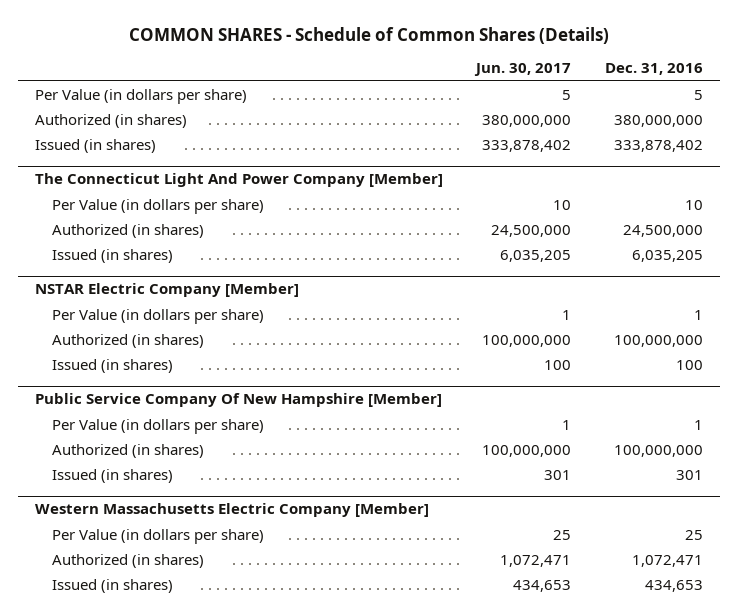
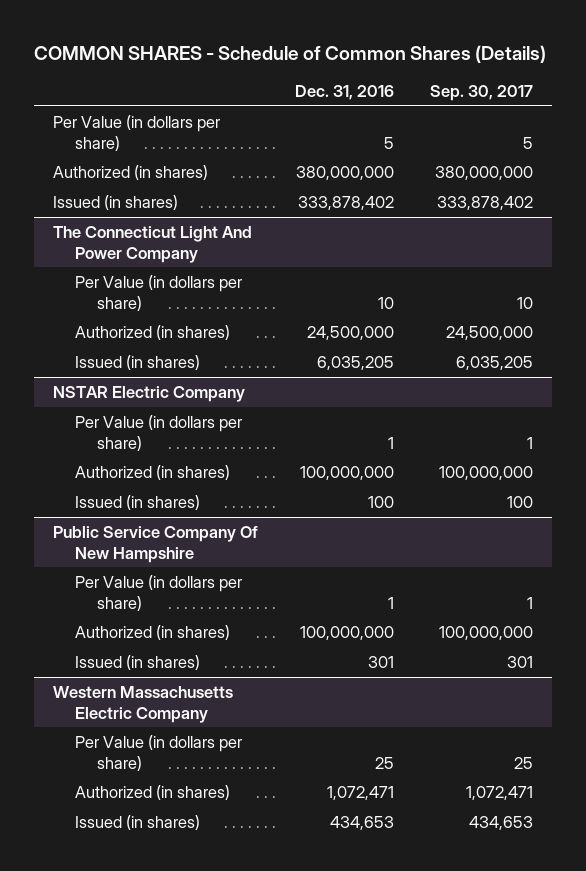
[474,63,572,77] Jun. 30, 2017 -> none
none -> [430,84,534,101] Sep. 30, 2017
[34,173,443,188] The Connecticut Light And Power Company [Member] -> [52,225,252,263] The Connecticut Light And Power Company
[34,283,299,298] NSTAR Electric Company [Member] -> [52,385,245,402] NSTAR Electric Company
[34,393,442,408] Public Service Company Of New Hampshire [Member] -> [52,525,258,563] Public Service Company Of New Hampshire
[34,503,429,518] Western Massachusetts Electric Company [Member] -> [52,685,233,723] Western Massachusetts Electric Company

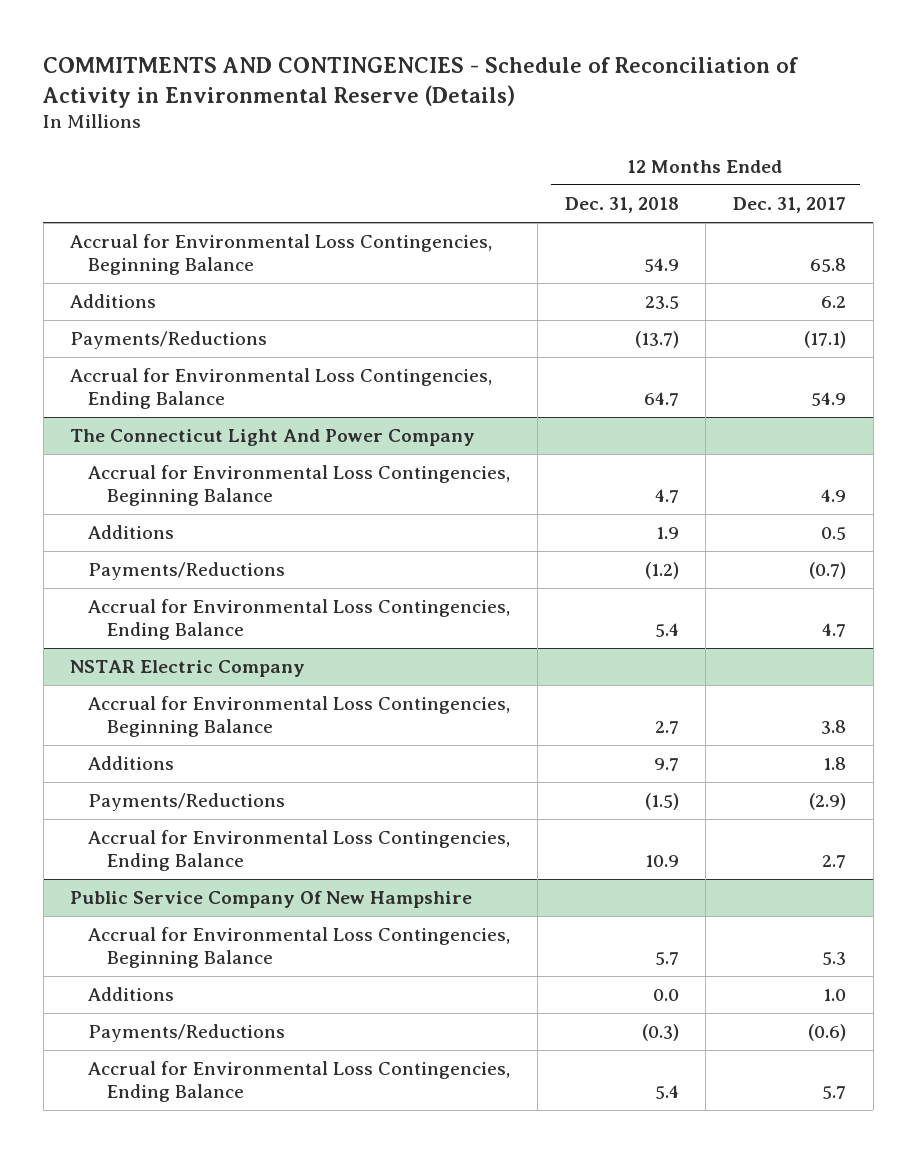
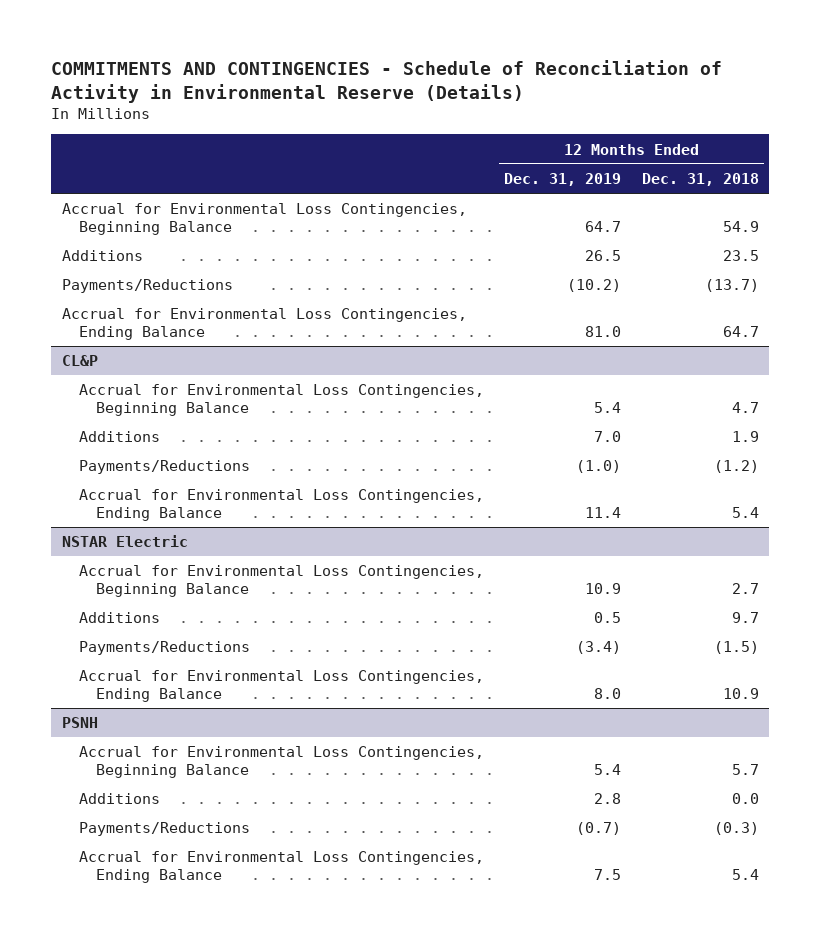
[733,197,847,214] Dec. 31, 2017 -> none
none -> [504,173,622,187] Dec. 31, 2019
[70,429,476,447] The Connecticut Light And Power Company -> [61,355,98,367] CL&P
[70,660,306,678] NSTAR Electric Company -> [61,535,188,548] NSTAR Electric
[70,891,473,909] Public Service Company Of New Hampshire -> none
none -> [61,717,98,729] PSNH

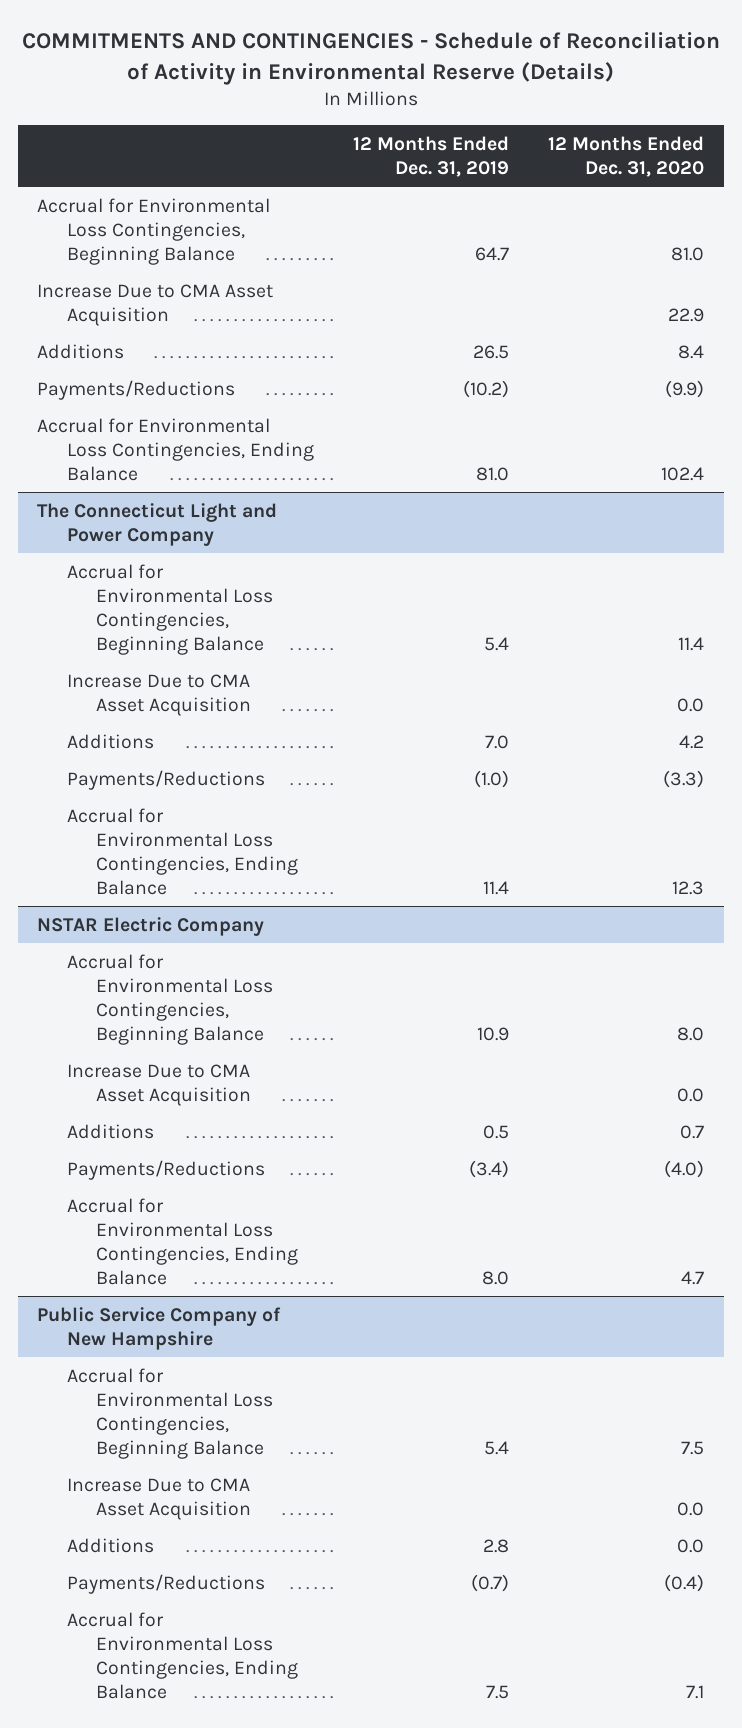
[641,173,759,187] Dec. 31, 2018 -> none
none -> [548,135,705,178] 12 Months Ended Dec. 31, 2020
none -> [37,283,274,326] Increase Due to CMA Asset Acquisition
[61,355,98,367] CL&P -> [37,502,278,546] The Connecticut Light and Power Company
none -> [66,673,251,716] Increase Due to CMA Asset Acquisition
[61,535,188,548] NSTAR Electric -> [37,916,265,936] NSTAR Electric Company
none -> [66,1063,251,1106] Increase Due to CMA Asset Acquisition
[61,717,98,729] PSNH -> [37,1306,282,1350] Public Service Company of New Hampshire
none -> [66,1477,251,1520] Increase Due to CMA Asset Acquisition

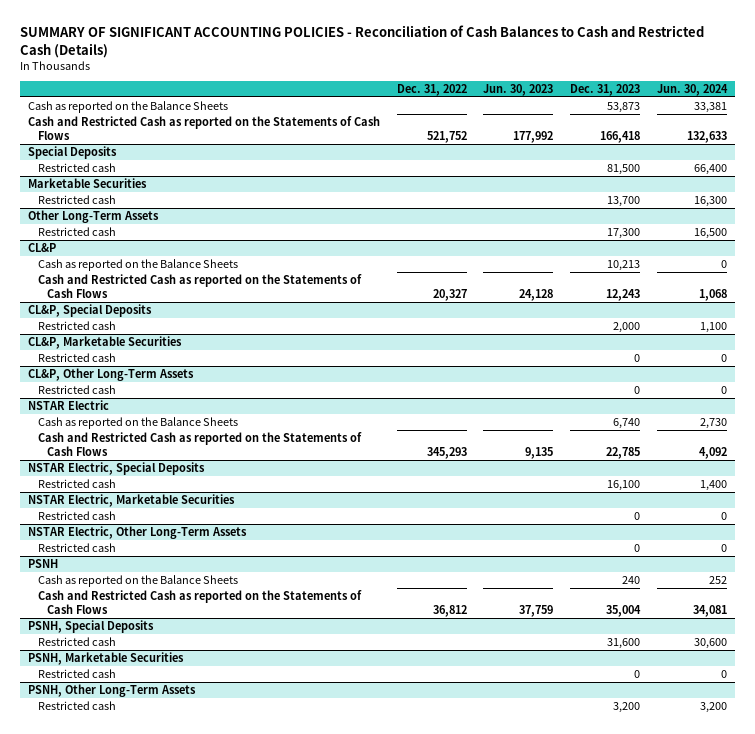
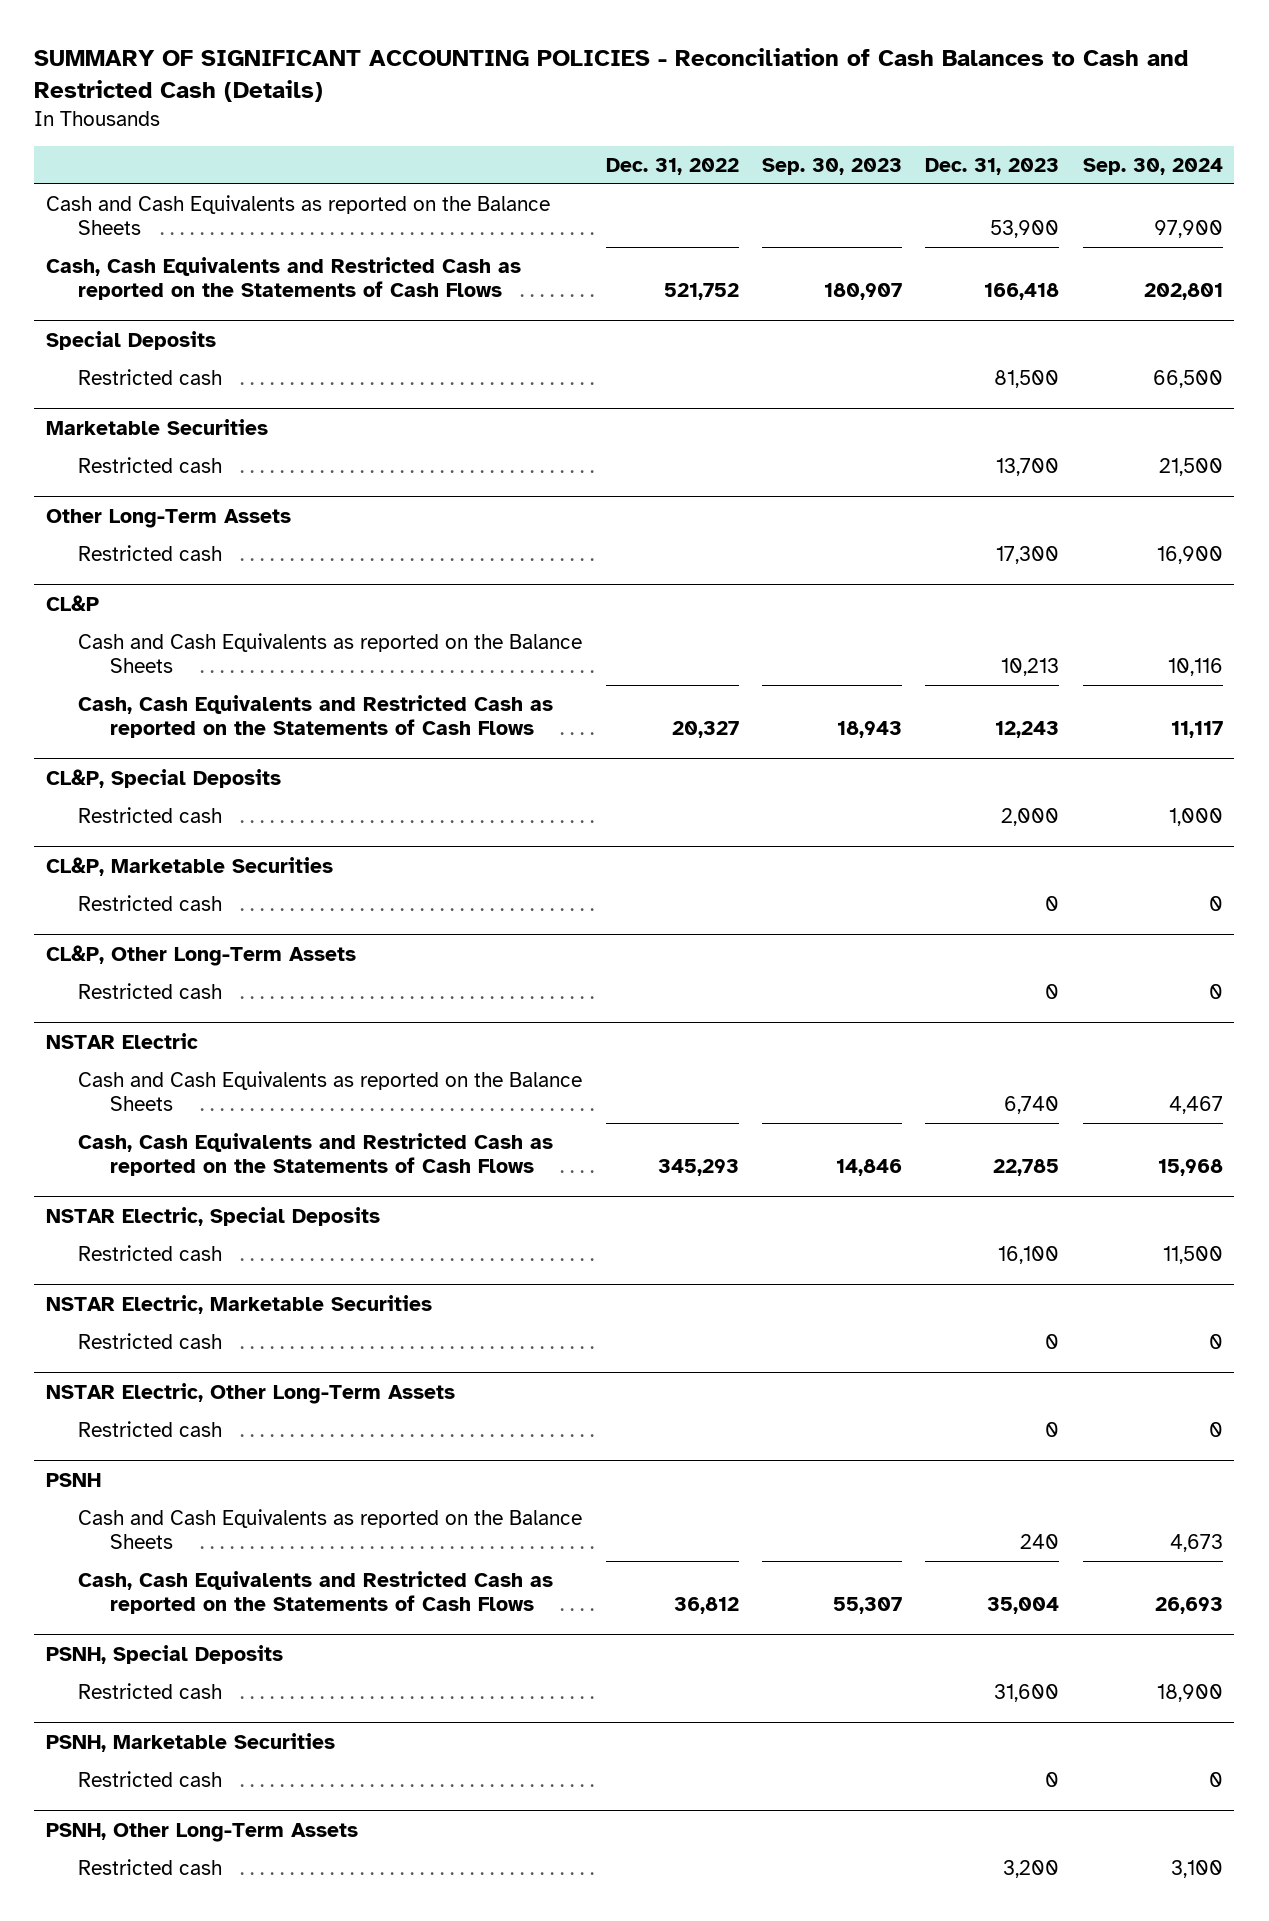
[483,83,554,96] Jun. 30, 2023 -> none
[656,83,728,96] Jun. 30, 2024 -> none
none -> [761,157,902,175] Sep. 30, 2023
none -> [1082,157,1223,175] Sep. 30, 2024
[28,101,229,114] Cash as reported on the Balance Sheets -> [46,194,551,235] Cash and Cash Equivalents as reported on the Balance Sheets
[607,102,641,114] 53,873 -> [990,219,1060,238] 53,900
[28,116,381,140] Cash and Restricted Cash as reported on the Statements of Cash Flows -> [46,256,522,300] Cash, Cash Equivalents and Restricted Cash as reported on the Statements of Cash Flows
[37,259,238,272] Cash as reported on the Balance Sheets -> [78,632,583,673] Cash and Cash Equivalents as reported on the Balance Sheets
[37,274,362,298] Cash and Restricted Cash as reported on the Statements of Cash Flows -> [78,694,554,738] Cash, Cash Equivalents and Restricted Cash as reported on the Statements of Cash Flows
[37,417,238,430] Cash as reported on the Balance Sheets -> [78,1070,583,1111] Cash and Cash Equivalents as reported on the Balance Sheets
[37,432,362,456] Cash and Restricted Cash as reported on the Statements of Cash Flows -> [78,1132,554,1176] Cash, Cash Equivalents and Restricted Cash as reported on the Statements of Cash Flows
[37,575,238,588] Cash as reported on the Balance Sheets -> [78,1508,583,1549] Cash and Cash Equivalents as reported on the Balance Sheets
[37,590,362,614] Cash and Restricted Cash as reported on the Statements of Cash Flows -> [78,1570,554,1614] Cash, Cash Equivalents and Restricted Cash as reported on the Statements of Cash Flows

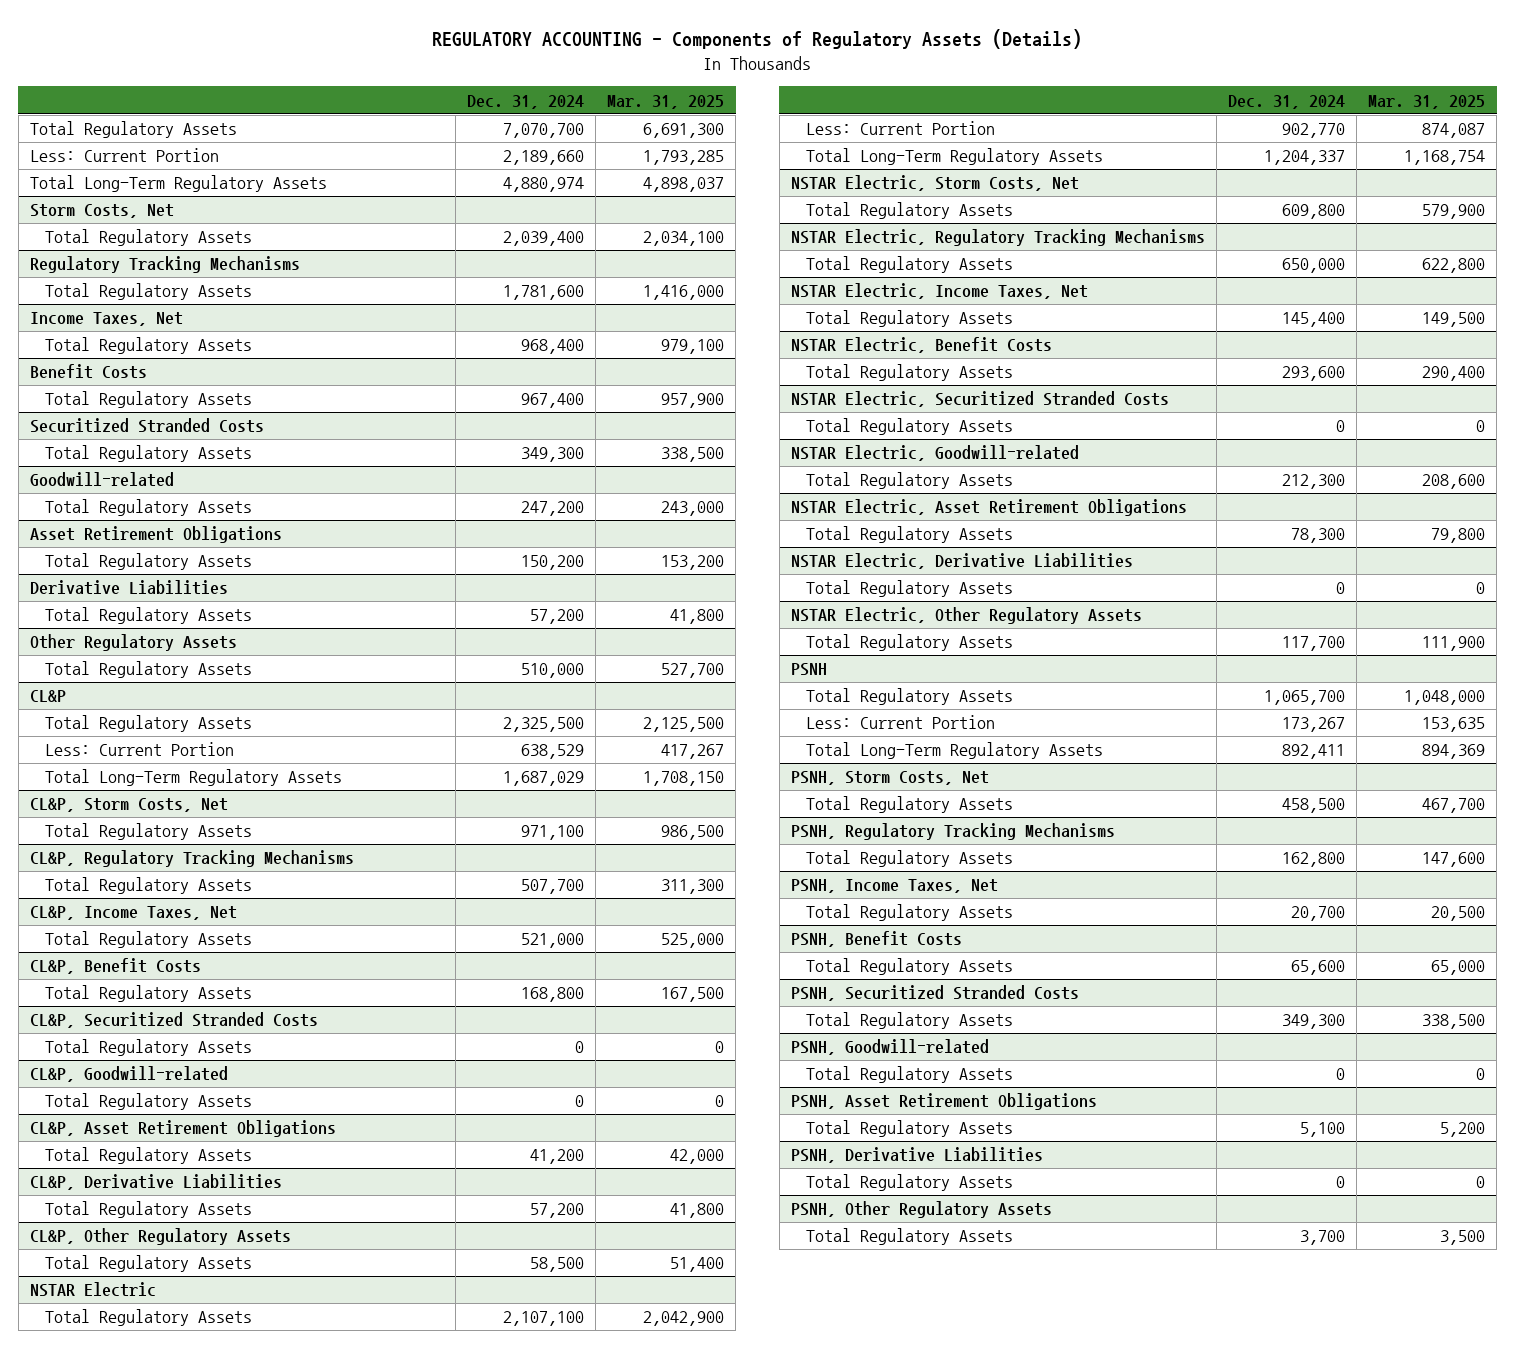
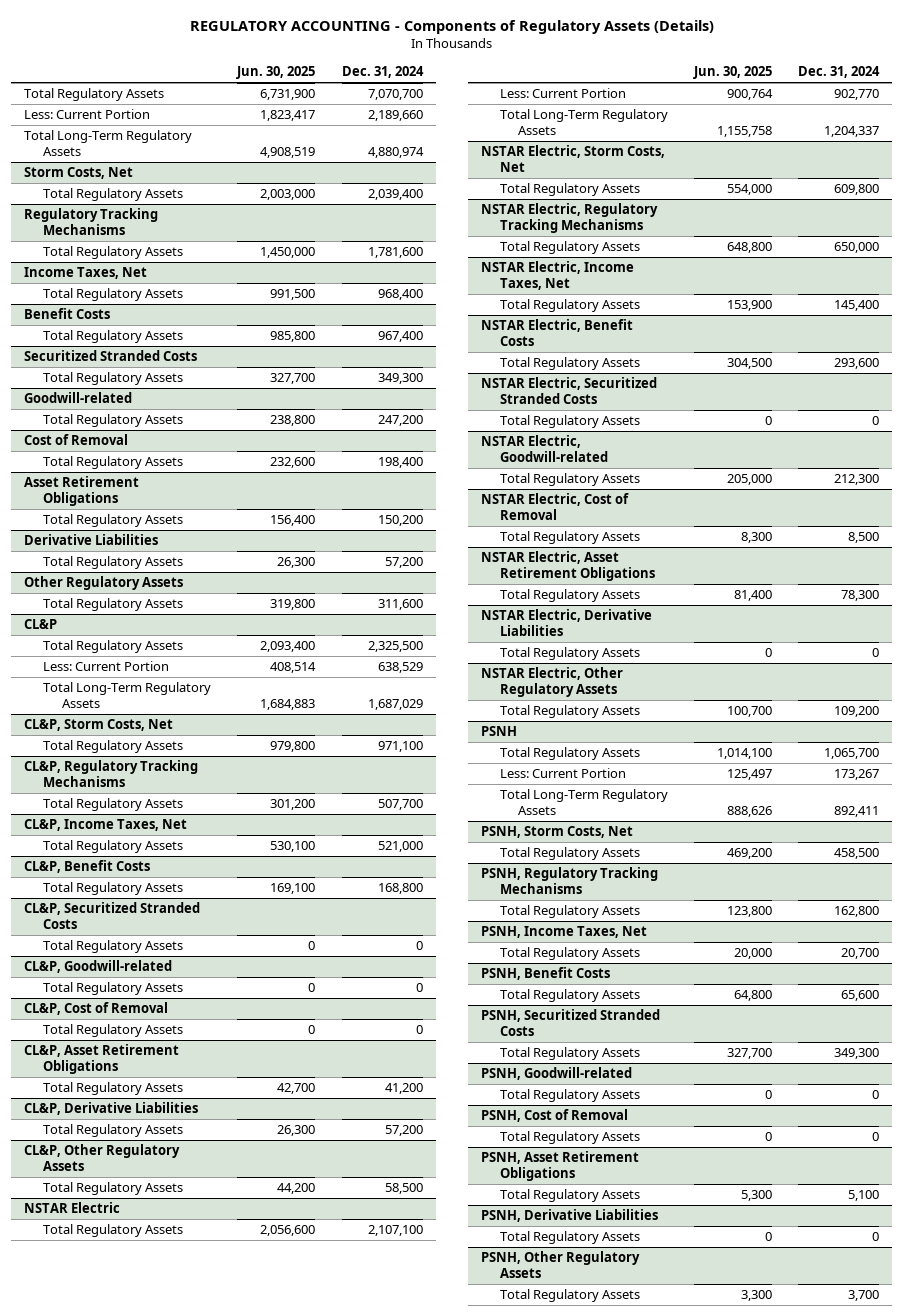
[607,94,725,109] Mar. 31, 2025 -> none
none -> [236,66,316,80] Jun. 30, 2025
none -> [24,434,129,446] Cost of Removal
none -> [43,456,184,470] Total Regulatory Assets
[520,663,584,679] 510,000 -> [377,599,423,611] 311,600
none -> [24,1002,169,1016] CL&P, Cost of Removal
none -> [43,1024,184,1038] Total Regulatory Assets
none -> [480,493,629,521] NSTAR Electric, Cost of Removal
none -> [499,531,640,545] Total Regulatory Assets
[1282,636,1346,652] 117,700 -> [834,706,880,718] 109,200
none -> [480,1109,628,1123] PSNH, Cost of Removal
none -> [499,1131,640,1145] Total Regulatory Assets

